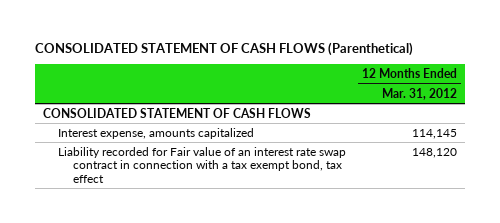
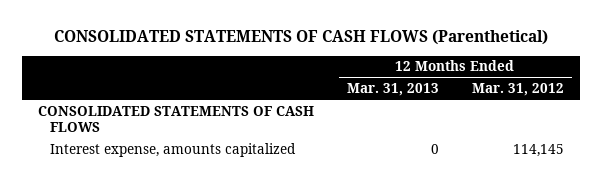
[35,41,414,56] CONSOLIDATED STATEMENT OF CASH FLOWS (Parenthetical) -> [53,30,548,46] CONSOLIDATED STATEMENTS OF CASH FLOWS (Parenthetical)
none -> [346,83,439,97] Mar. 31, 2013
[43,107,312,118] CONSOLIDATED STATEMENT OF CASH FLOWS -> [38,105,315,132] CONSOLIDATED STATEMENTS OF CASH FLOWS
[58,146,347,183] Liability recorded for Fair value of an interest rate swap contract in connection with a tax exempt bond, tax effect -> none

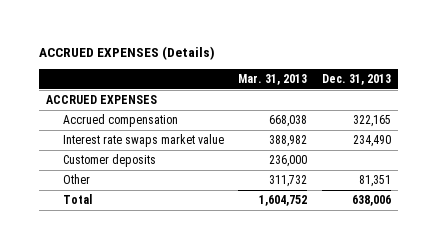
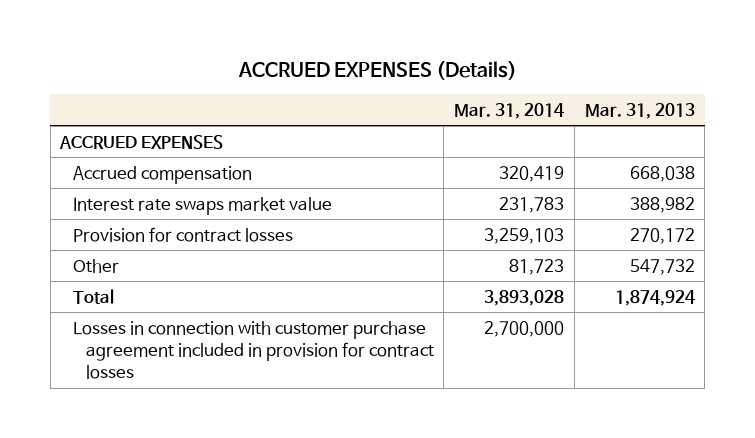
[321,74,391,86] Dec. 31, 2013 -> none
none -> [454,102,565,119] Mar. 31, 2014
[63,154,157,168] Customer deposits -> none
none -> [72,226,293,242] Provision for contract losses
[269,175,308,188] 311,732 -> [629,258,695,275] 547,732
[259,195,308,207] 1,604,752 -> [614,289,695,306] 1,874,924
none -> [72,320,434,380] Losses in connection with customer purchase agreement included in provision for contract losses

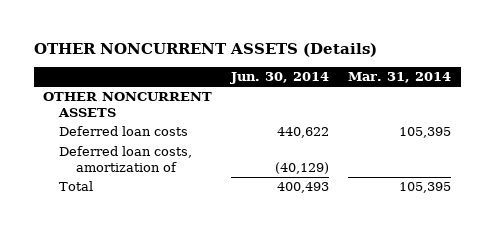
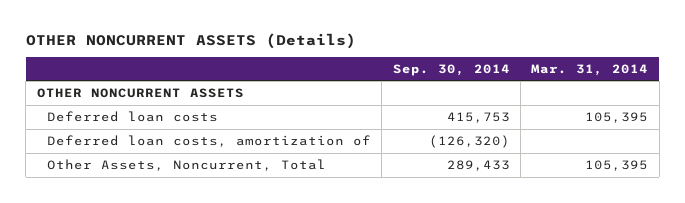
[230,72,330,85] Jun. 30, 2014 -> none
none -> [392,63,510,76] Sep. 30, 2014
[59,181,94,192] Total -> [46,159,326,172] Other Assets, Noncurrent, Total

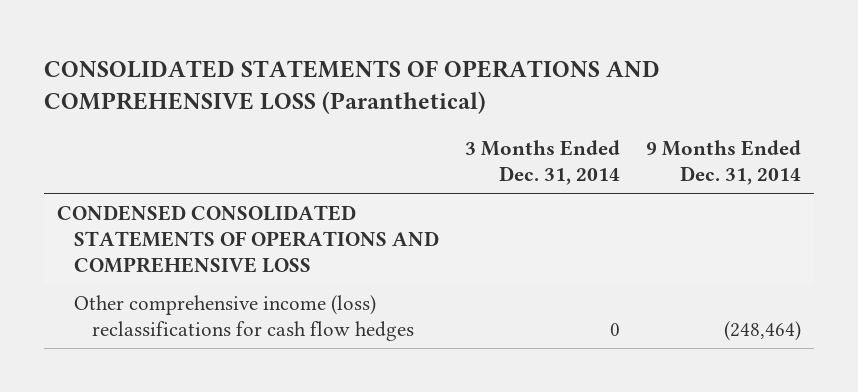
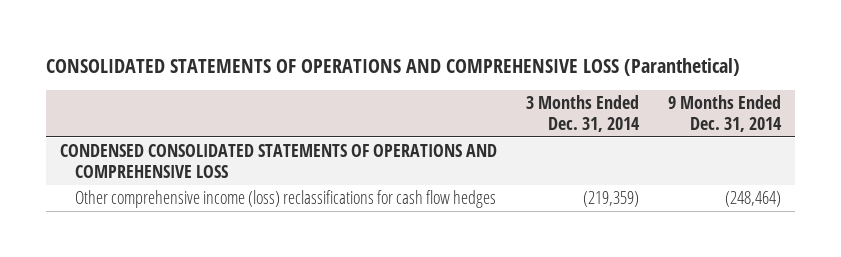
[610,322,621,336] 0 -> [583,191,640,208] (219,359)

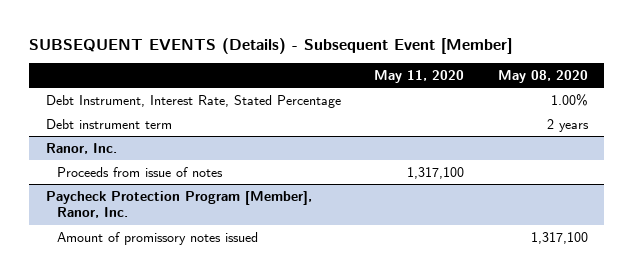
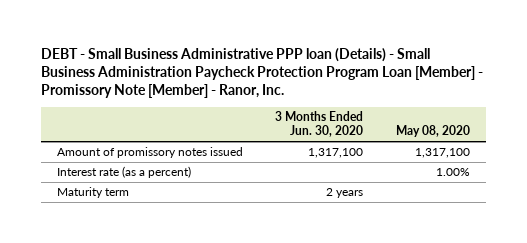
[28,37,512,54] SUBSEQUENT EVENTS (Details) - Subsequent Event [Member] -> [40,47,483,98] DEBT - Small Business Administrative PPP loan (Details) - Small Business Administration Paycheck Protection Program Loan [Member] - Promissory Note [Member] - Ranor, Inc.
[374,69,465,83] May 11, 2020 -> none
none -> [275,110,364,138] 3 Months Ended Jun. 30, 2020
[45,94,341,108] Debt Instrument, Interest Rate, Stated Percentage -> none
[45,118,172,129] Debt instrument term -> none
[45,142,117,154] Ranor, Inc. -> none
[57,166,224,177] Proceeds from issue of notes -> none
[45,190,312,219] Paycheck Protection Program [Member], Ranor, Inc. -> none
none -> [56,166,191,179] Interest rate (as a percent)
none -> [56,187,129,199] Maturity term

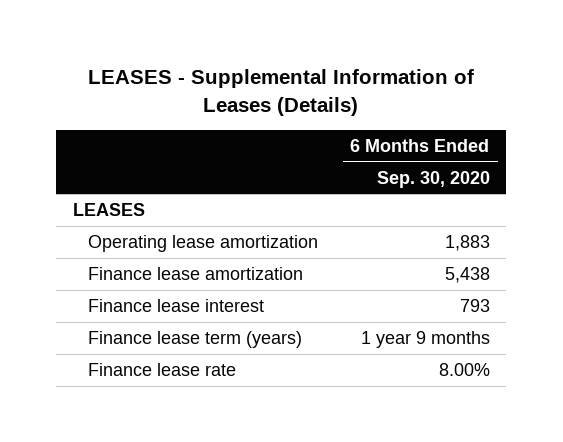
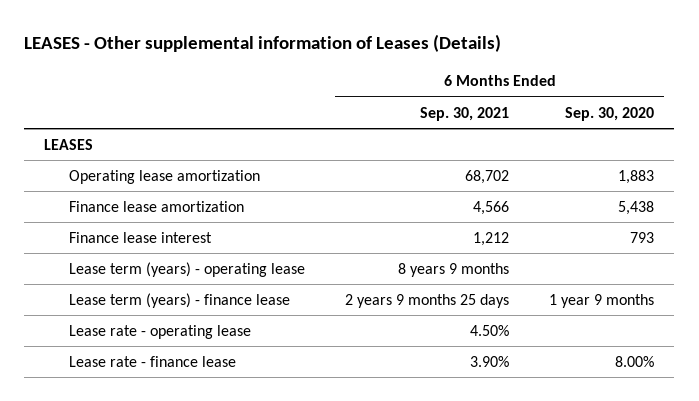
[88,68,475,116] LEASES - Supplemental Information of Leases (Details) -> [24,34,502,53] LEASES - Other supplemental information of Leases (Details)
none -> [420,106,510,121] Sep. 30, 2021
none -> [69,261,306,277] Lease term (years) - operating lease
[87,331,302,349] Finance lease term (years) -> [69,292,291,308] Lease term (years) - finance lease
none -> [69,324,252,339] Lease rate - operating lease
[87,363,236,377] Finance lease rate -> [69,355,237,367] Lease rate - finance lease

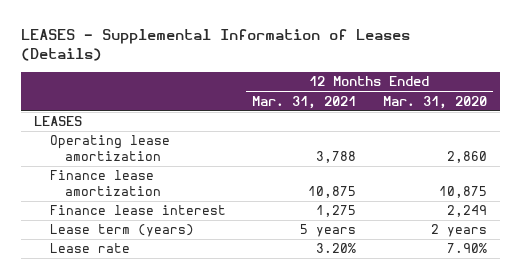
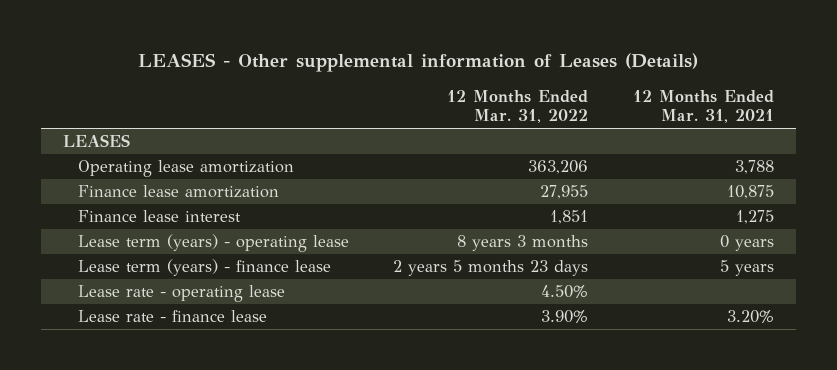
[21,29,411,62] LEASES - Supplemental Information of Leases (Details) -> [138,52,699,72] LEASES - Other supplemental information of Leases (Details)
[382,95,487,109] Mar. 31, 2020 -> none
none -> [447,89,589,124] 12 Months Ended Mar. 31, 2022
none -> [78,234,350,253] Lease term (years) - operating lease
[49,224,194,238] Lease term (years) -> [78,259,332,277] Lease term (years) - finance lease
none -> [78,285,286,303] Lease rate - operating lease
[49,243,130,254] Lease rate -> [78,310,268,323] Lease rate - finance lease

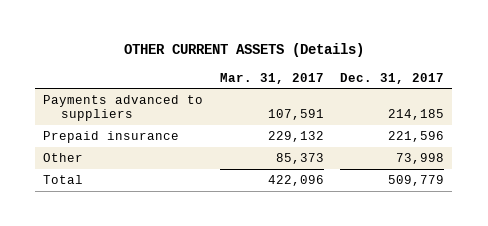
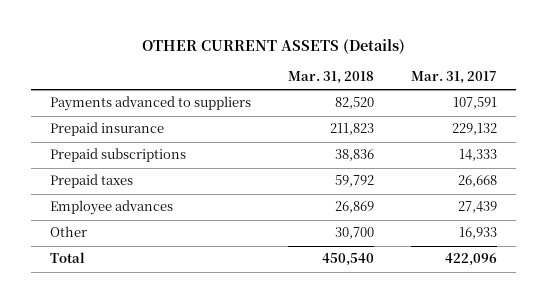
[340,72,445,84] Dec. 31, 2017 -> none
none -> [288,71,375,85] Mar. 31, 2018
none -> [49,148,186,163] Prepaid subscriptions
none -> [49,174,133,189] Prepaid taxes
none -> [49,200,173,216] Employee advances
[275,152,324,164] 85,373 -> [459,227,498,240] 16,933

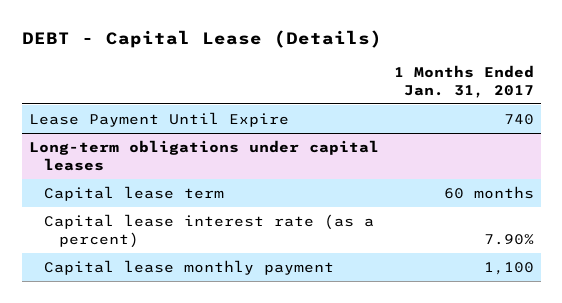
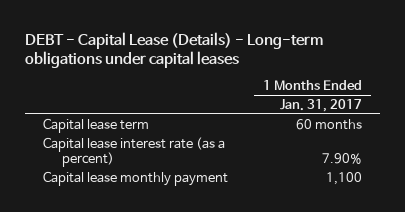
[21,29,382,48] DEBT - Capital Lease (Details) -> [25,31,324,69] DEBT - Capital Lease (Details) - Long-term obligations under capital leases
[28,112,289,128] Lease Payment Until Expire -> none
[28,140,379,171] Long-term obligations under capital leases -> none

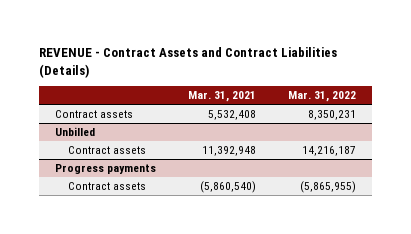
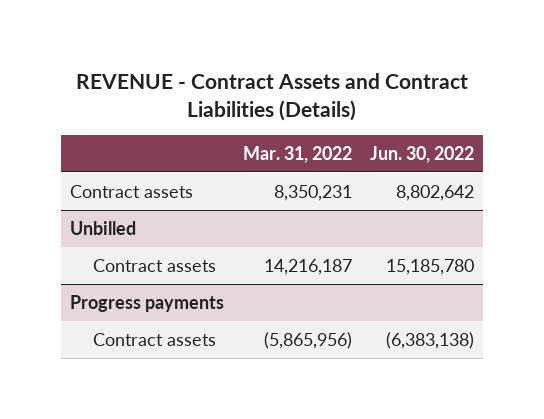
[188,91,257,103] Mar. 31, 2021 -> none
none -> [370,145,475,163] Jun. 30, 2022
[299,181,356,194] (5,865,955) -> [263,331,352,349] (5,865,956)

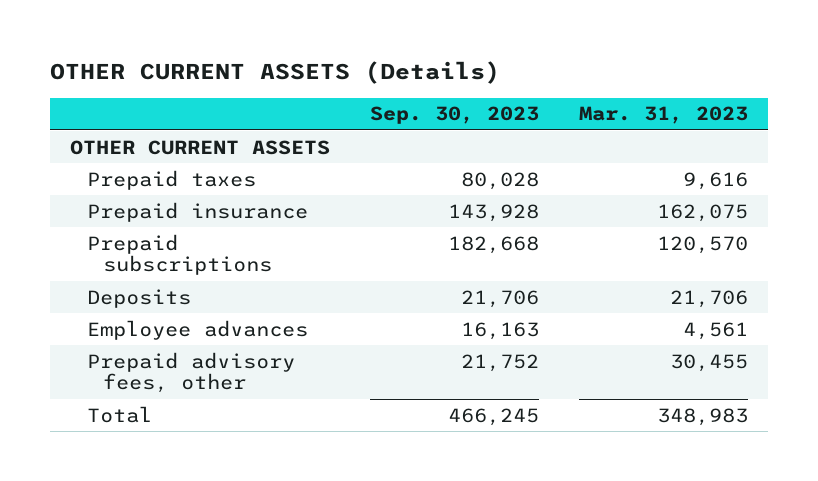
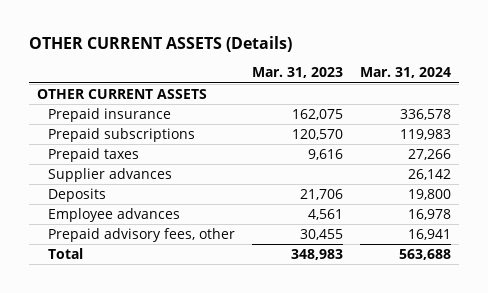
[370,106,540,125] Sep. 30, 2023 -> none
none -> [359,67,451,79] Mar. 31, 2024
[86,169,256,190] Prepaid taxes -> [47,147,139,162] Prepaid taxes
none -> [47,167,172,182] Supplier advances

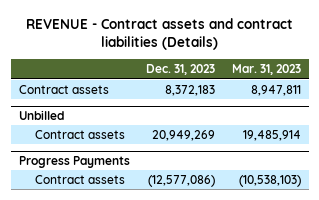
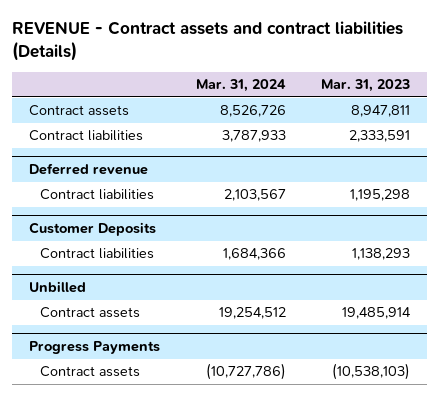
[146,64,216,76] Dec. 31, 2023 -> none
none -> [195,79,286,93] Mar. 31, 2024
none -> [29,130,144,142] Contract liabilities
none -> [29,163,149,176] Deferred revenue
none -> [39,189,154,201] Contract liabilities
none -> [29,222,157,237] Customer Deposits
none -> [39,248,154,260] Contract liabilities

